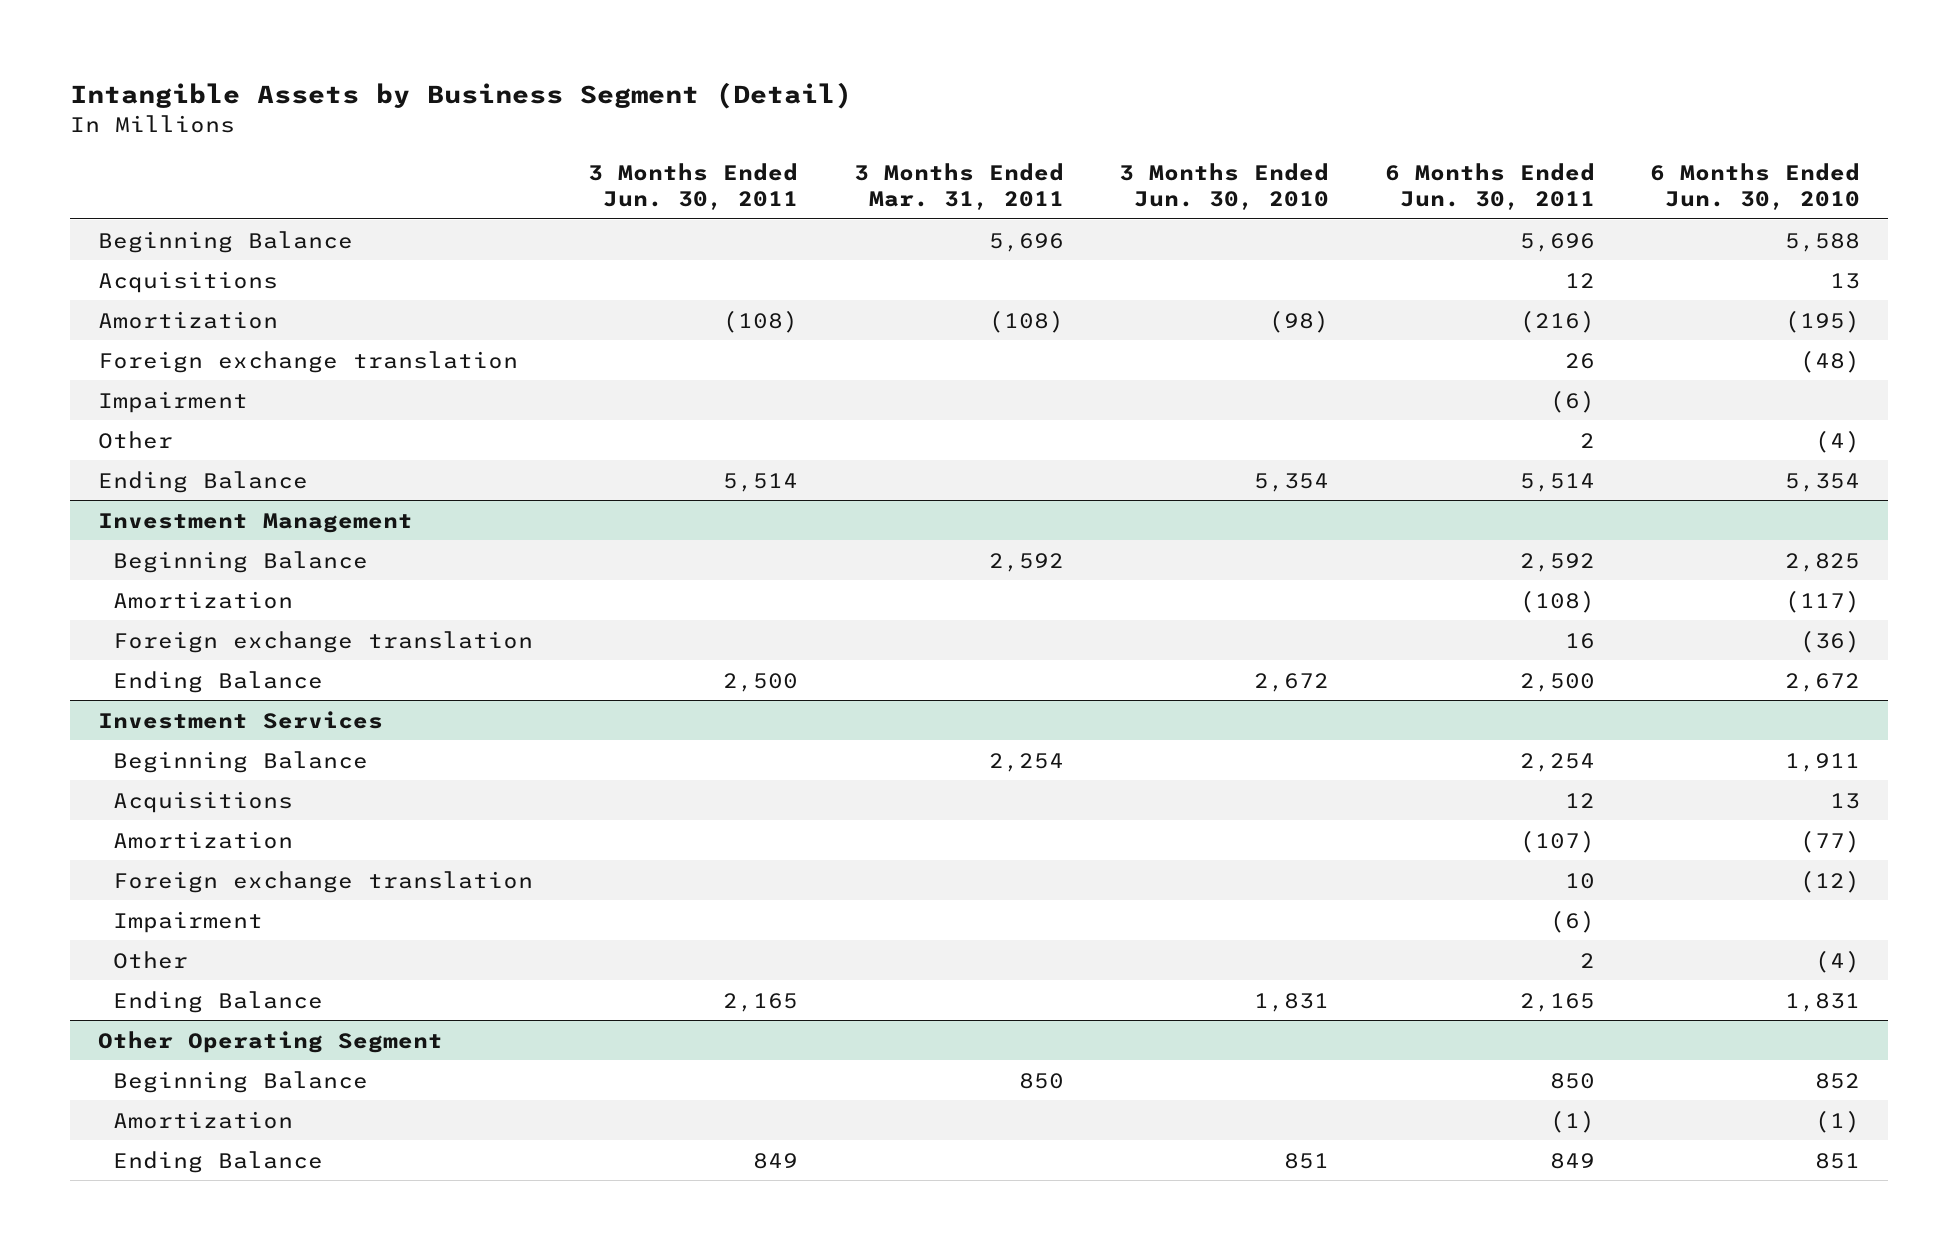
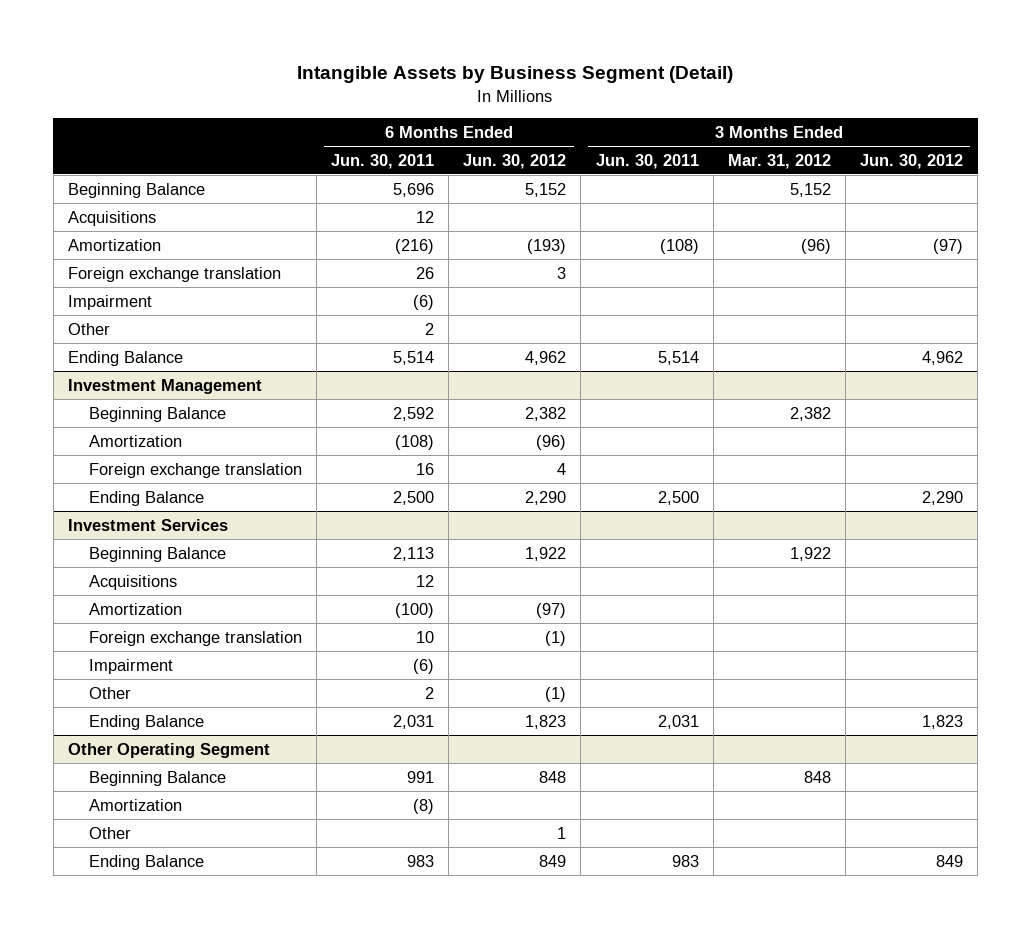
[853,163,1064,211] 3 Months Ended Mar. 31, 2011 -> none
[1119,163,1330,211] 3 Months Ended Jun. 30, 2010 -> none
[1650,163,1861,211] 6 Months Ended Jun. 30, 2010 -> none
none -> [463,153,567,169] Jun. 30, 2012
none -> [727,153,831,169] Mar. 31, 2012
none -> [859,153,963,169] Jun. 30, 2012
[1519,752,1595,772] 2,254 -> [393,546,435,561] 2,113
[1519,829,1595,853] (107) -> [395,602,435,618] (100)
[723,992,799,1012] 2,165 -> [657,714,699,729] 2,031
[1519,992,1595,1012] 2,165 -> [393,714,435,729] 2,031
[1549,1072,1595,1089] 850 -> [407,770,435,783] 991
[1549,1109,1595,1133] (1) -> [413,798,435,814] (8)
none -> [88,826,131,839] Other
[753,1152,799,1169] 849 -> [671,854,699,867] 983
[1549,1152,1595,1169] 849 -> [407,854,435,867] 983

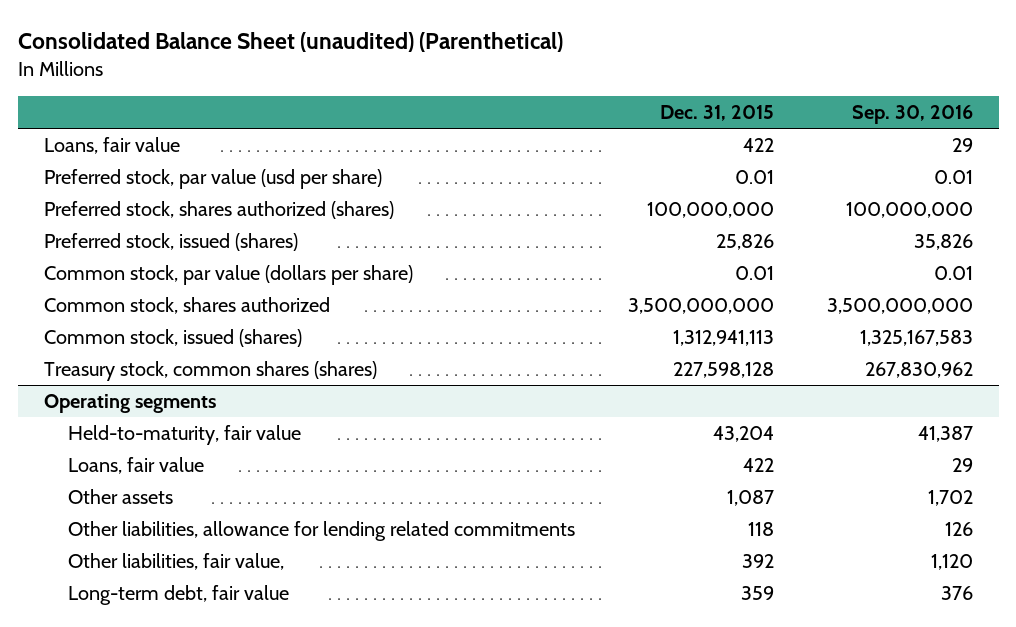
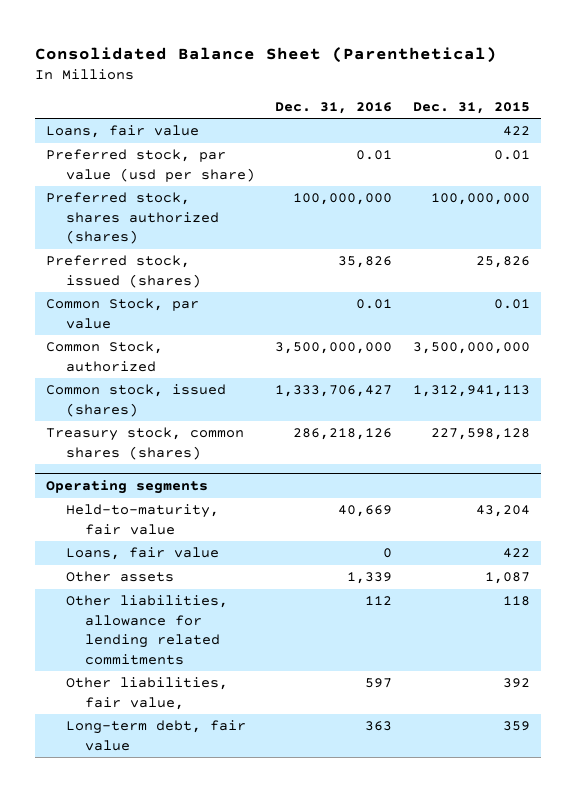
[17,31,563,52] Consolidated Balance Sheet (unaudited) (Parenthetical) -> [35,46,498,63] Consolidated Balance Sheet (Parenthetical)
[851,105,973,125] Sep. 30, 2016 -> none
none -> [275,101,393,114] Dec. 31, 2016
[43,265,413,286] Common stock, par value (dollars per share) -> [45,298,199,329] Common Stock, par value
[43,297,330,315] Common stock, shares authorized -> [45,341,163,372] Common Stock, authorized

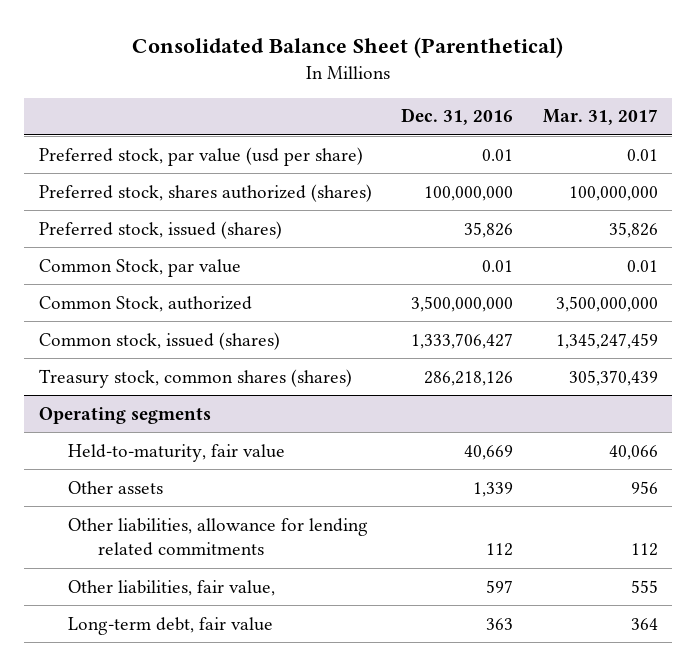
[413,101,531,114] Dec. 31, 2015 -> none
none -> [542,109,658,126] Mar. 31, 2017
[45,125,199,139] Loans, fair value -> none
[65,547,219,561] Loans, fair value -> none

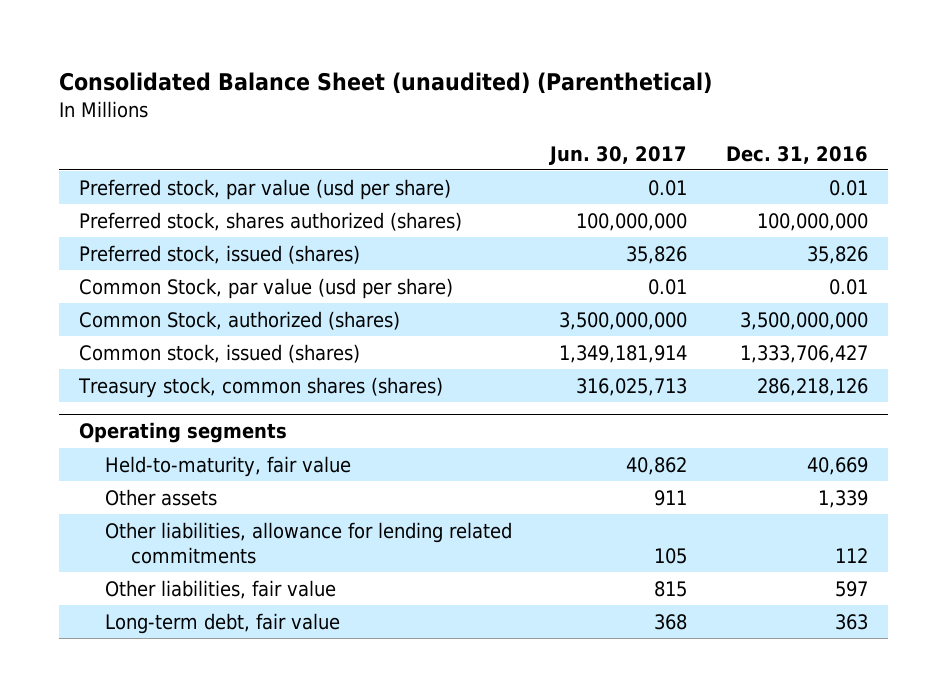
[132,37,564,59] Consolidated Balance Sheet (Parenthetical) -> [59,72,713,95] Consolidated Balance Sheet (unaudited) (Parenthetical)
[542,109,658,126] Mar. 31, 2017 -> none
none -> [549,145,688,165] Jun. 30, 2017
[38,258,241,277] Common Stock, par value -> [78,277,453,299] Common Stock, par value (usd per share)
[38,295,252,312] Common Stock, authorized -> [78,310,400,330] Common Stock, authorized (shares)
[68,579,276,596] Other liabilities, fair value, -> [104,579,336,599] Other liabilities, fair value

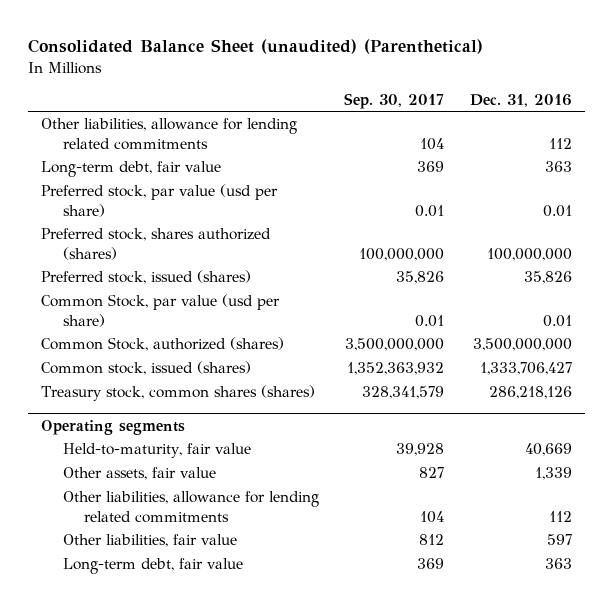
[549,145,688,165] Jun. 30, 2017 -> none
none -> [344,92,445,109] Sep. 30, 2017
none -> [41,118,298,150] Other liabilities, allowance for lending related commitments
none -> [41,161,222,178] Long-term debt, fair value
[104,488,217,506] Other assets -> [62,467,216,481] Other assets, fair value

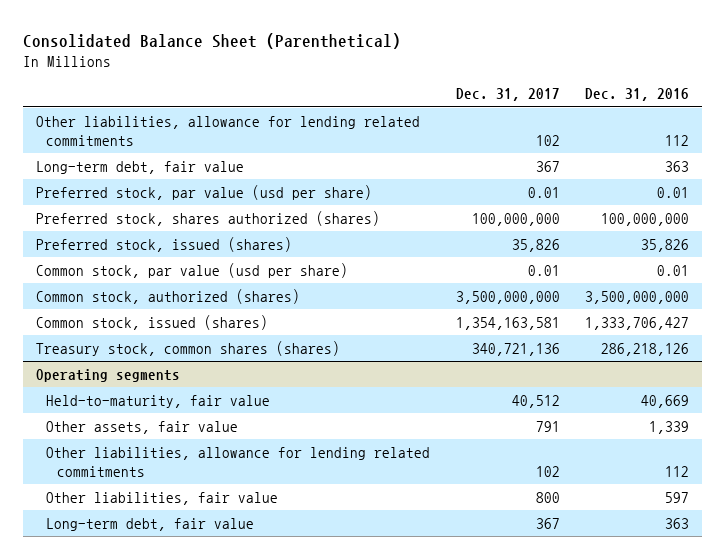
[28,38,484,54] Consolidated Balance Sheet (unaudited) (Parenthetical) -> [23,33,402,50] Consolidated Balance Sheet (Parenthetical)
[344,92,445,109] Sep. 30, 2017 -> none
none -> [455,88,560,102] Dec. 31, 2017
[41,294,281,327] Common Stock, par value (usd per share) -> [35,262,348,278] Common stock, par value (usd per share)
[41,337,285,352] Common Stock, authorized (shares) -> [35,288,300,304] Common stock, authorized (shares)

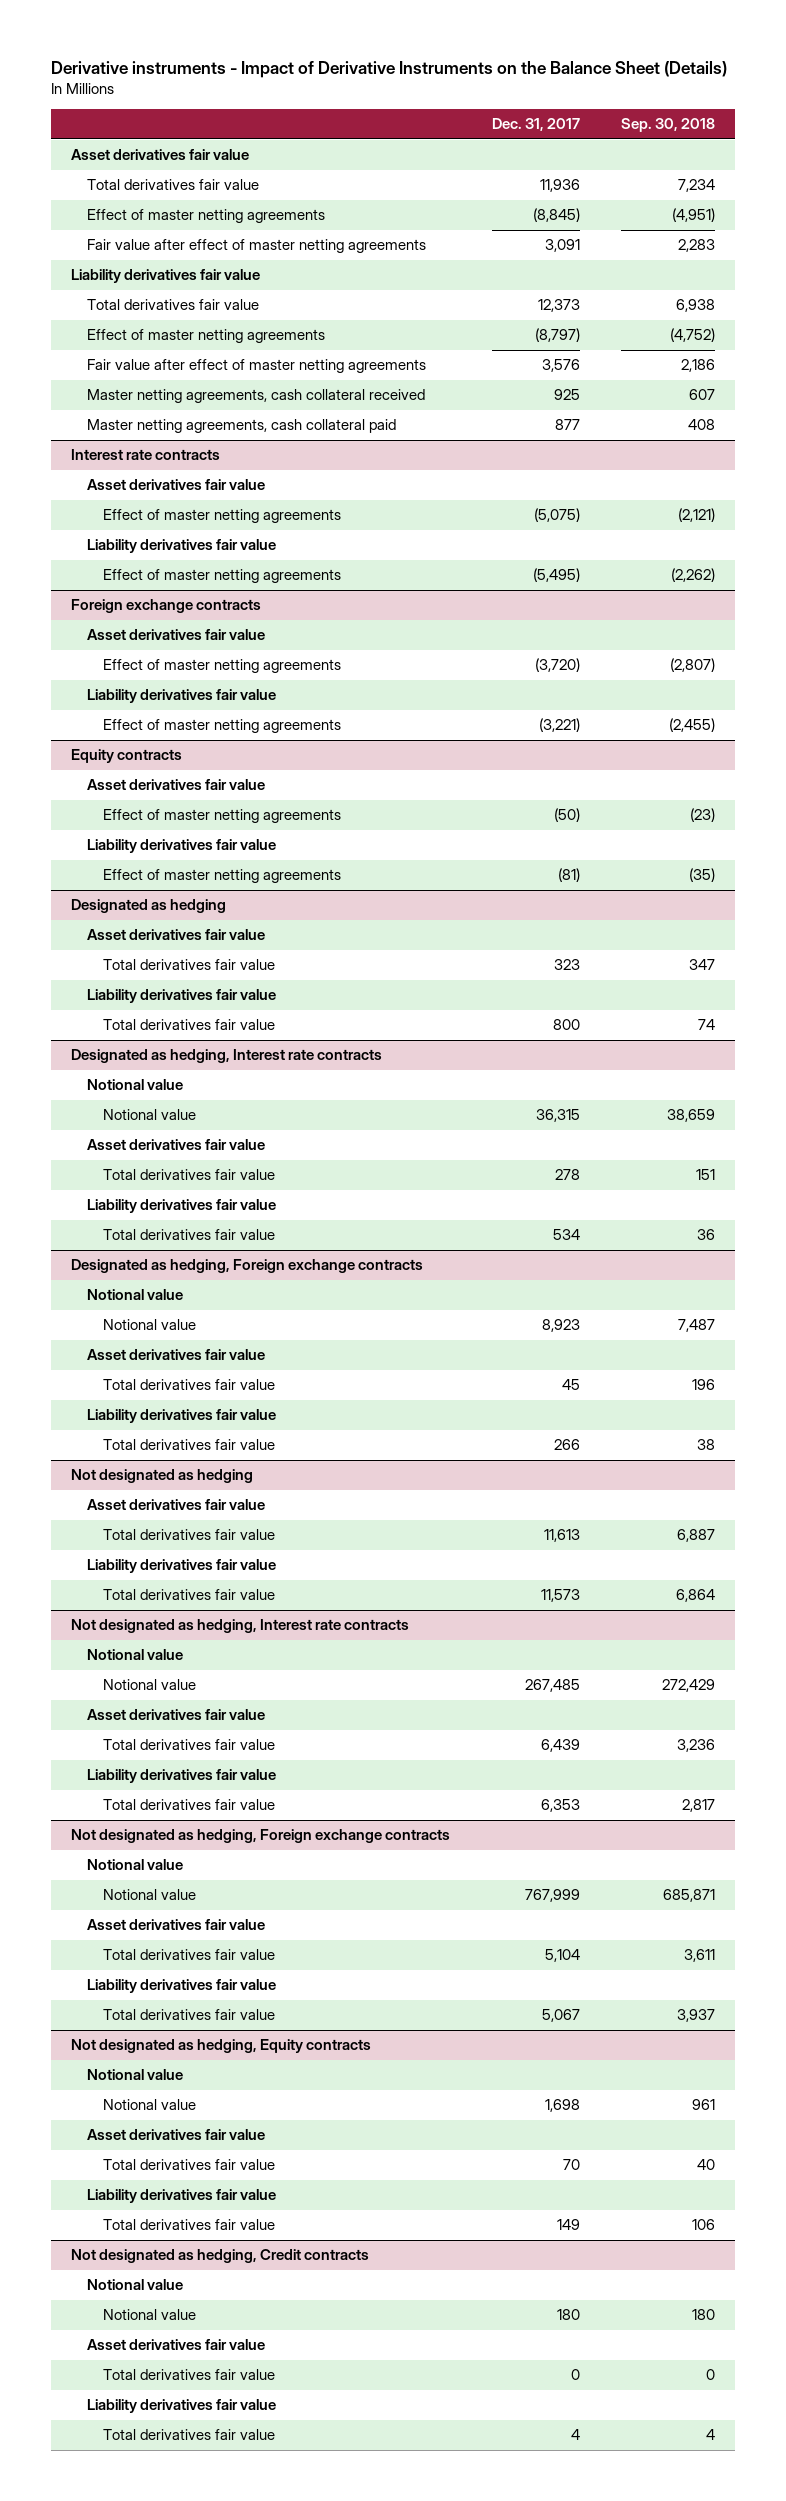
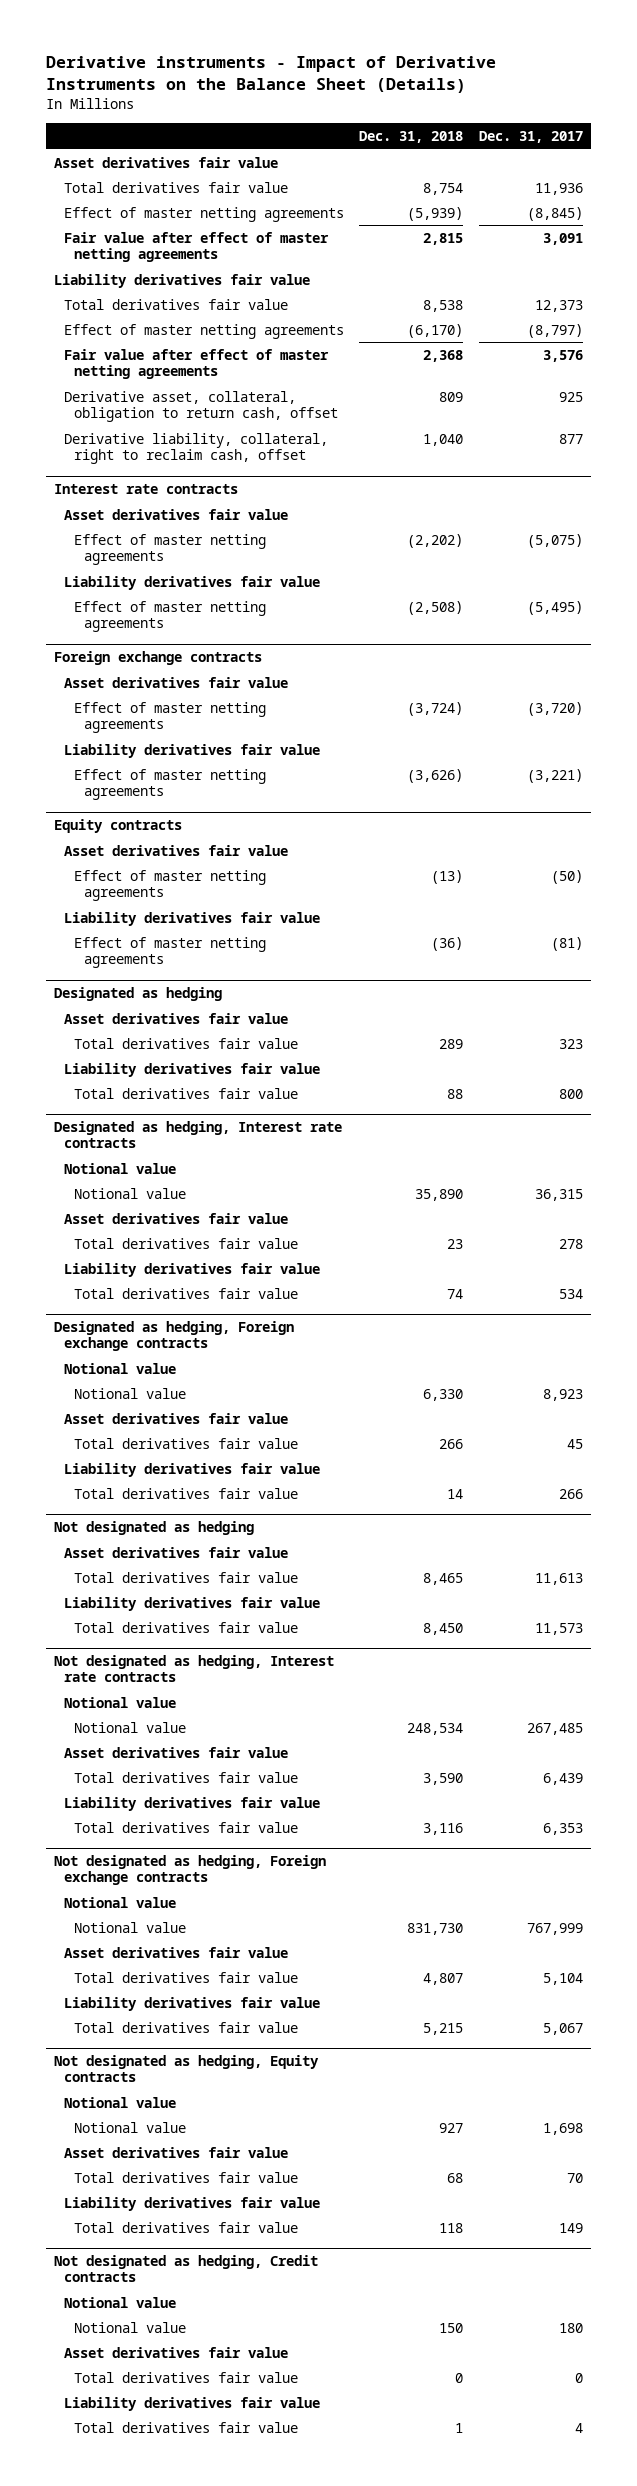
[620,118,715,133] Sep. 30, 2018 -> none
none -> [359,131,464,144] Dec. 31, 2018
[87,389,426,404] Master netting agreements, cash collateral received -> [63,390,338,423] Derivative asset, collateral, obligation to return cash, offset
[87,419,397,434] Master netting agreements, cash collateral paid -> [63,432,328,465] Derivative liability, collateral, right to reclaim cash, offset

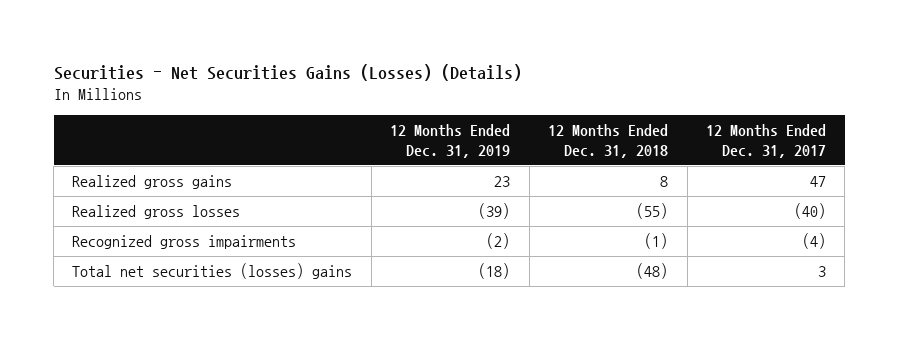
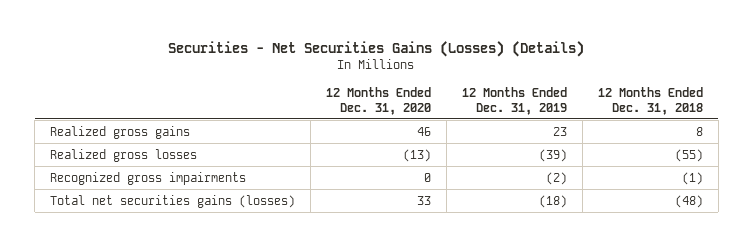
[706,124,827,158] 12 Months Ended Dec. 31, 2017 -> none
none -> [325,86,431,115] 12 Months Ended Dec. 31, 2020
[72,263,353,280] Total net securities (losses) gains -> [49,194,295,208] Total net securities gains (losses)

